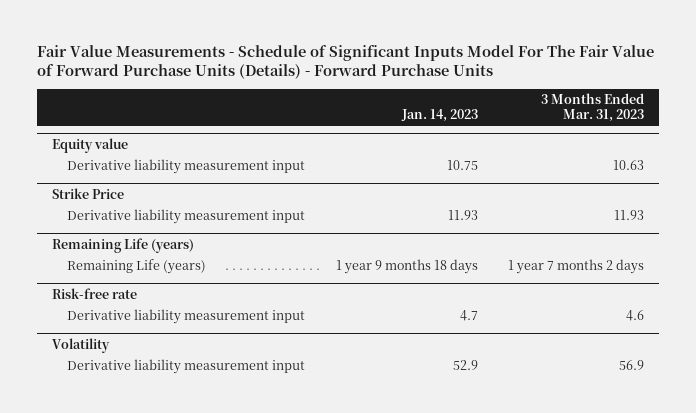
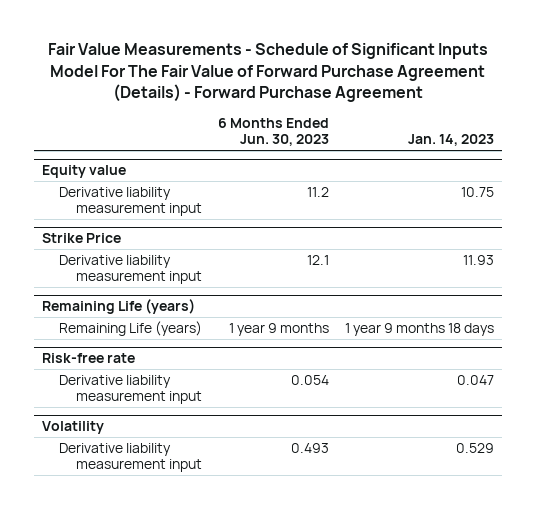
[36,44,654,80] Fair Value Measurements - Schedule of Significant Inputs Model For The Fair Value of Forward Purchase Units (Details) - Forward Purchase Units -> [47,43,488,103] Fair Value Measurements - Schedule of Significant Inputs Model For The Fair Value of Forward Purchase Agreement (Details) - Forward Purchase Agreement
[541,93,645,123] 3 Months Ended Mar. 31, 2023 -> none
none -> [217,117,329,147] 6 Months Ended Jun. 30, 2023
[459,310,478,322] 4.7 -> [456,374,494,385] 0.047
[452,360,478,371] 52.9 -> [455,442,494,453] 0.529

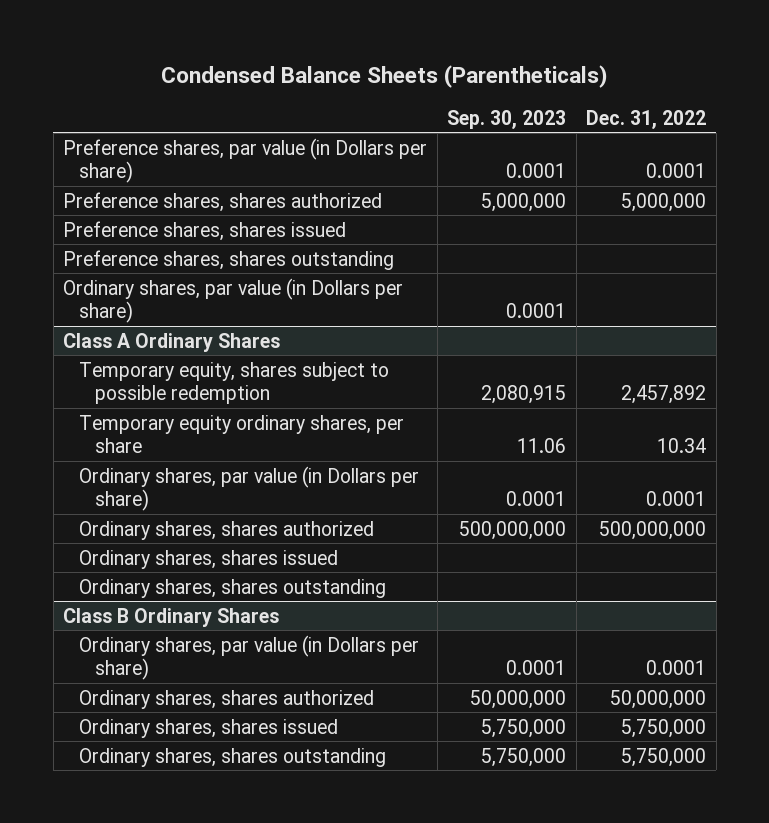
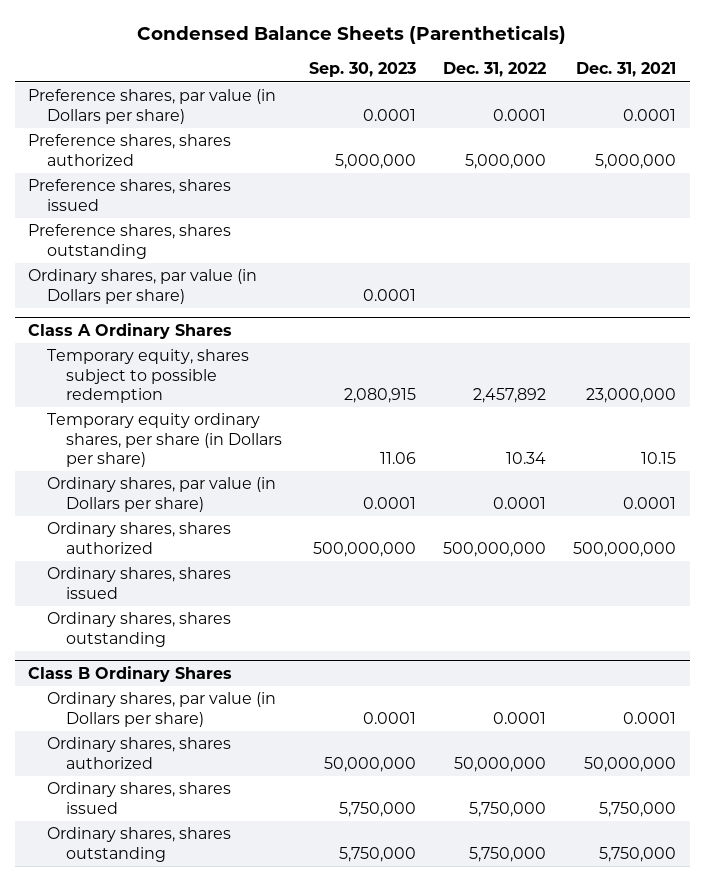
none -> [576,62,677,78] Dec. 31, 2021
[79,414,405,454] Temporary equity ordinary shares, per share -> [47,413,282,467] Temporary equity ordinary shares, per share (in Dollars per share)

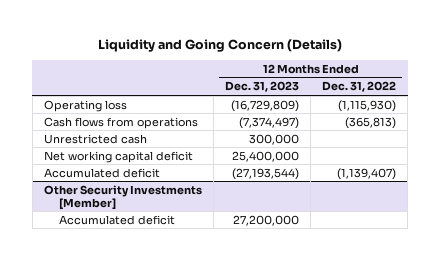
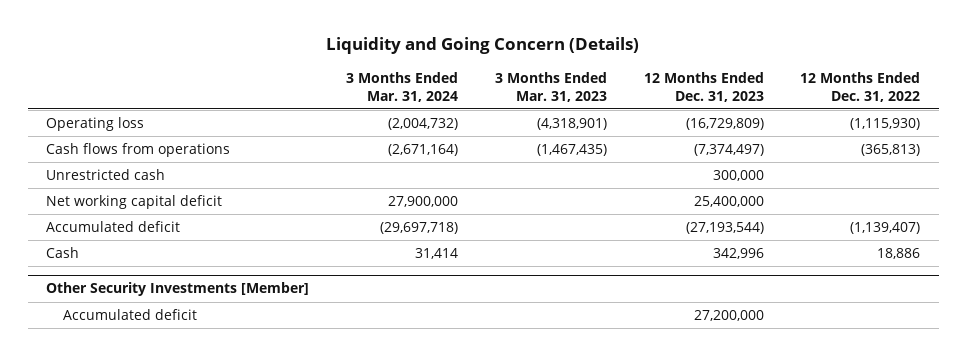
none -> [346,71,459,102] 3 Months Ended Mar. 31, 2024
none -> [494,71,607,102] 3 Months Ended Mar. 31, 2023
none -> [46,247,80,259] Cash

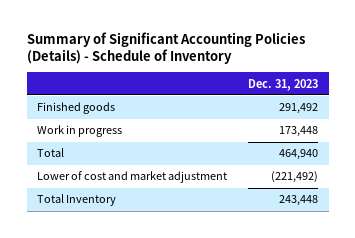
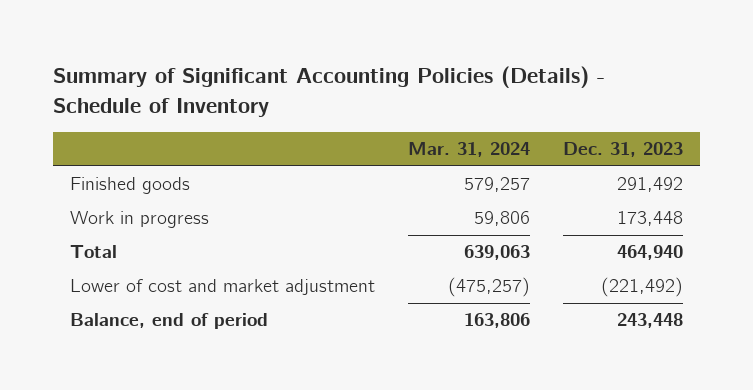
none -> [407,142,530,158] Mar. 31, 2024
[37,194,117,207] Total Inventory -> [69,313,268,330] Balance, end of period

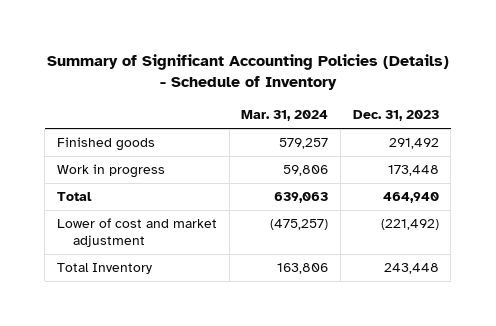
[69,313,268,330] Balance, end of period -> [57,263,153,275] Total Inventory

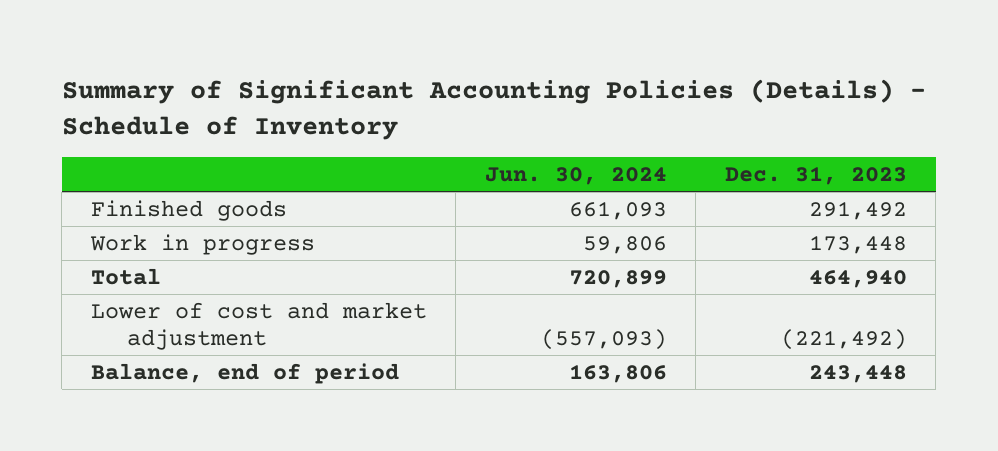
[241,110,329,122] Mar. 31, 2024 -> none
none -> [484,167,667,186] Jun. 30, 2024
[57,263,153,275] Total Inventory -> [90,362,399,384] Balance, end of period

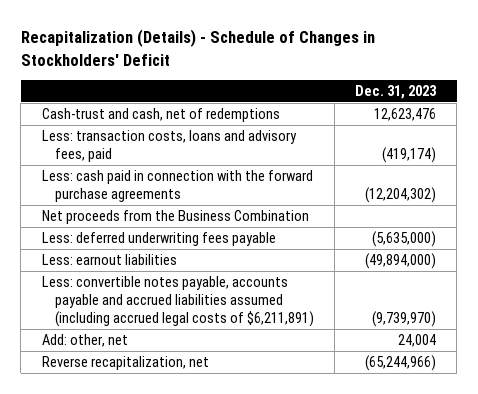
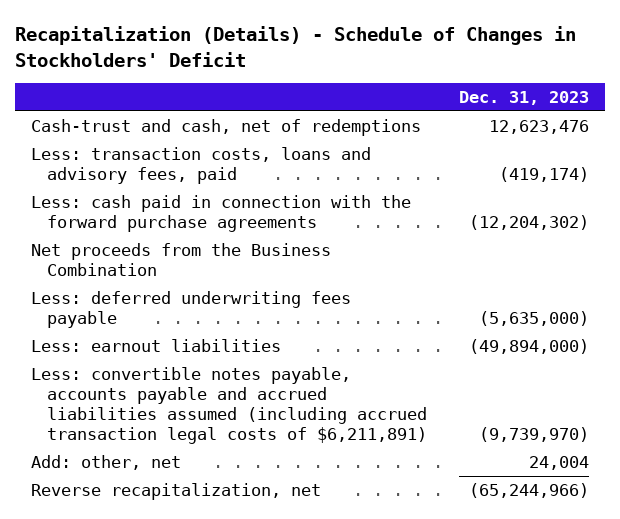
[41,276,314,328] Less: convertible notes payable, accounts payable and accrued liabilities assumed (including accrued legal costs of $6,211,891) -> [31,366,428,445] Less: convertible notes payable, accounts payable and accrued liabilities assumed (including accrued transaction legal costs of $6,211,891)

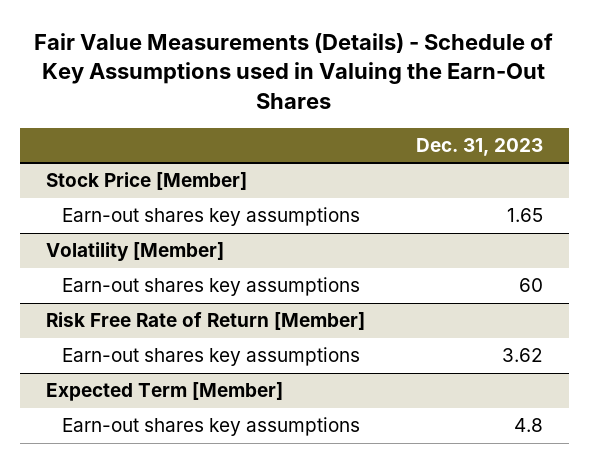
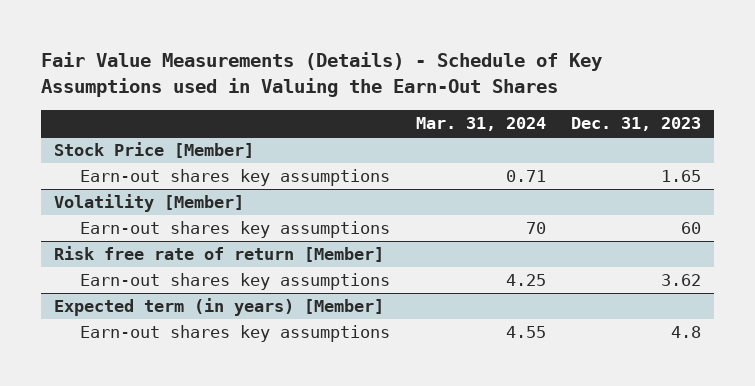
none -> [415,117,546,132] Mar. 31, 2024
[45,312,365,331] Risk Free Rate of Return [Member] -> [54,246,385,263] Risk free rate of return [Member]
[45,382,283,402] Expected Term [Member] -> [54,298,385,317] Expected term (in years) [Member]

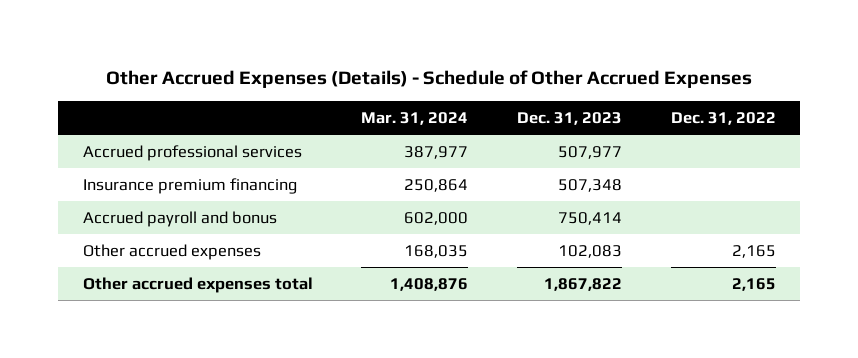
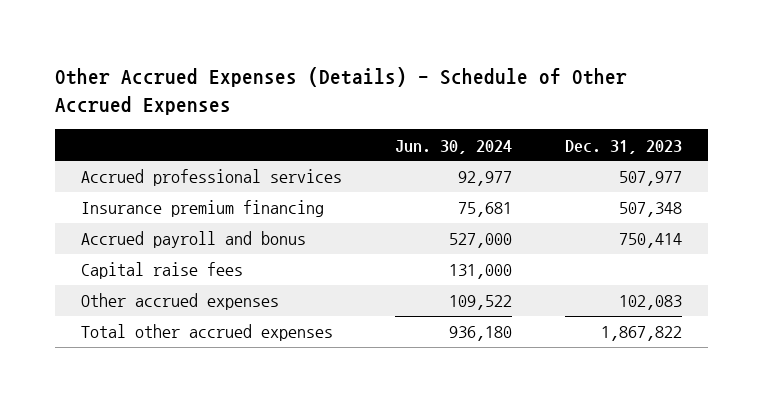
[361,111,469,125] Mar. 31, 2024 -> none
[670,111,776,125] Dec. 31, 2022 -> none
none -> [394,139,512,154] Jun. 30, 2024
none -> [81,262,244,280] Capital raise fees
[82,277,313,294] Other accrued expenses total -> [81,324,334,342] Total other accrued expenses

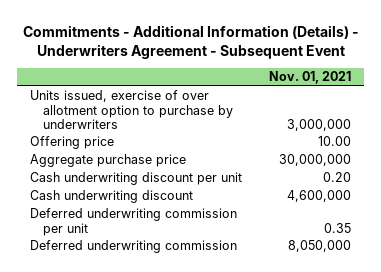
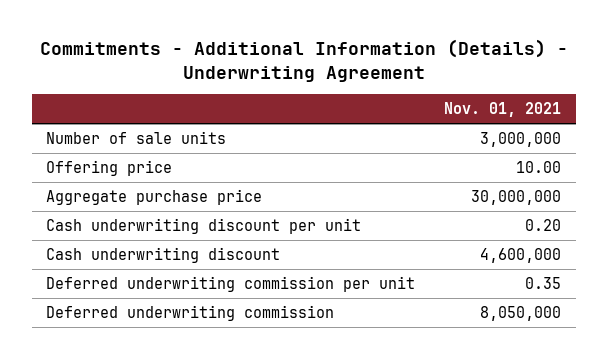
[22,24,359,59] Commitments - Additional Information (Details) - Underwriters Agreement - Subsequent Event -> [39,39,568,82] Commitments - Additional Information (Details) - Underwriting Agreement
[30,90,234,129] Units issued, exercise of over allotment option to purchase by underwriters -> [46,131,227,145] Number of sale units

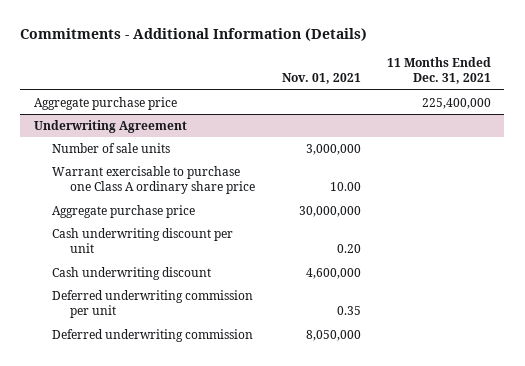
[39,39,568,82] Commitments - Additional Information (Details) - Underwriting Agreement -> [20,28,368,42] Commitments - Additional Information (Details)
none -> [387,57,492,85] 11 Months Ended Dec. 31, 2021
none -> [33,97,177,111] Aggregate purchase price
none -> [33,120,187,134] Underwriting Agreement
[46,160,173,177] Offering price -> [51,166,255,195] Warrant exercisable to purchase one Class A ordinary share price

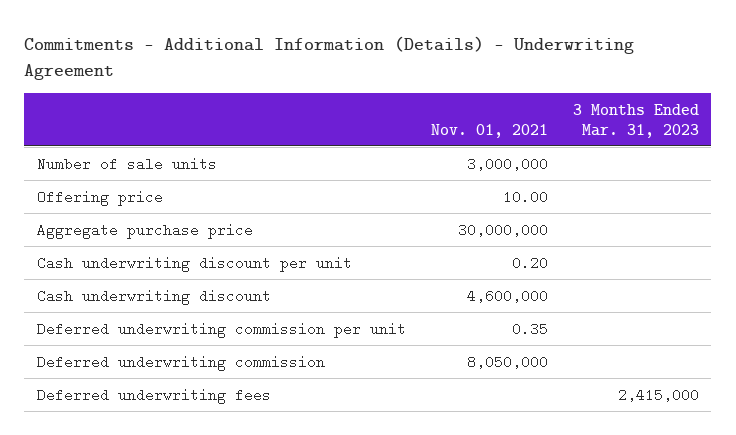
[20,28,368,42] Commitments - Additional Information (Details) -> [24,36,635,81] Commitments - Additional Information (Details) - Underwriting Agreement
[387,57,492,85] 11 Months Ended Dec. 31, 2021 -> none
none -> [572,103,699,138] 3 Months Ended Mar. 31, 2023
[33,97,177,111] Aggregate purchase price -> none
[33,120,187,134] Underwriting Agreement -> none
[51,166,255,195] Warrant exercisable to purchase one Class A ordinary share price -> [36,189,163,206] Offering price
none -> [36,387,271,404] Deferred underwriting fees

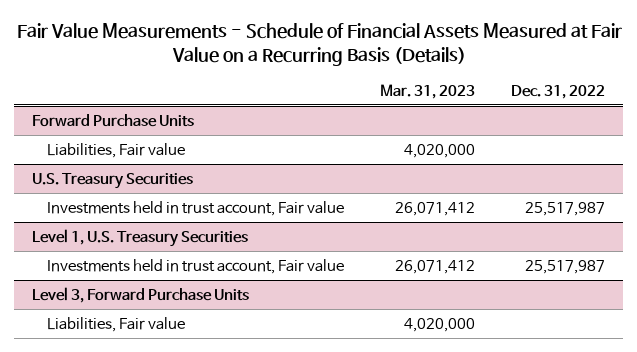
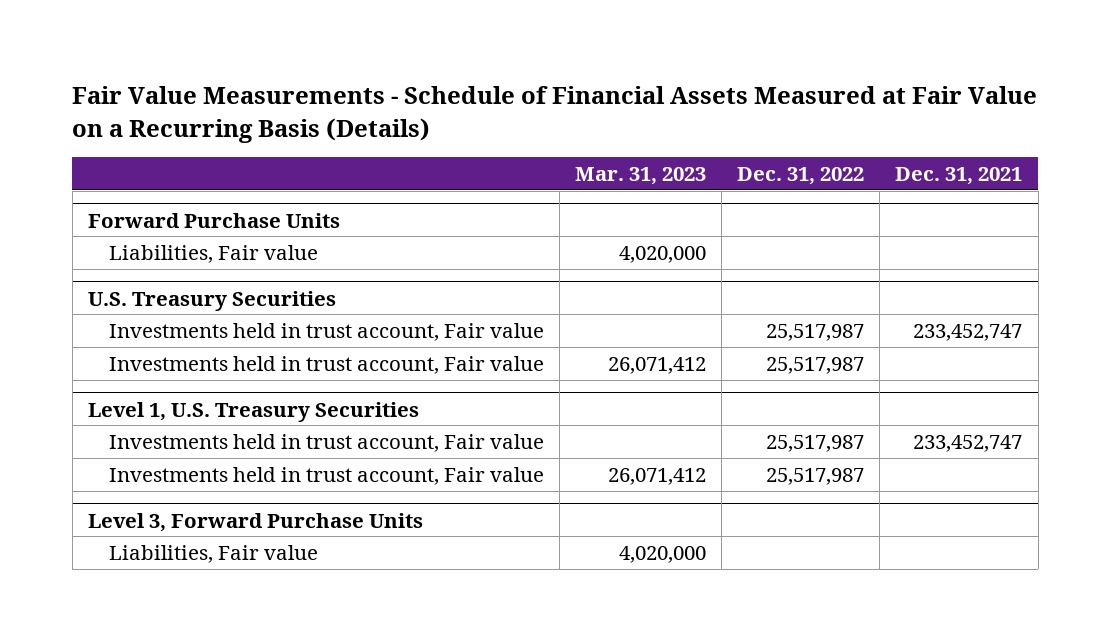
none -> [895,167,1023,186] Dec. 31, 2021
none -> [108,322,544,341] Investments held in trust account, Fair value
none -> [108,433,544,452] Investments held in trust account, Fair value

